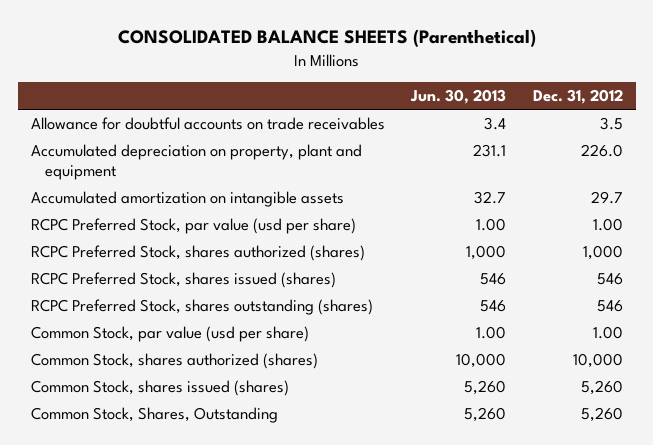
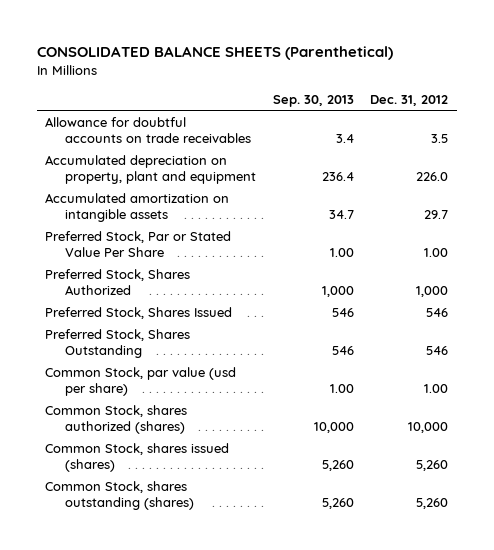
[410,89,507,105] Jun. 30, 2013 -> none
none -> [272,95,354,108] Sep. 30, 2013
[30,218,356,235] RCPC Preferred Stock, par value (usd per share) -> [45,230,232,257] Preferred Stock, Par or Stated Value Per Share
[30,245,365,262] RCPC Preferred Stock, shares authorized (shares) -> [45,268,191,295] Preferred Stock, Shares Authorized
[30,272,336,289] RCPC Preferred Stock, shares issued (shares) -> [45,306,233,319] Preferred Stock, Shares Issued
[30,299,373,316] RCPC Preferred Stock, shares outstanding (shares) -> [45,328,191,358] Preferred Stock, Shares Outstanding
[30,407,278,424] Common Stock, Shares, Outstanding -> [45,480,194,510] Common Stock, shares outstanding (shares)

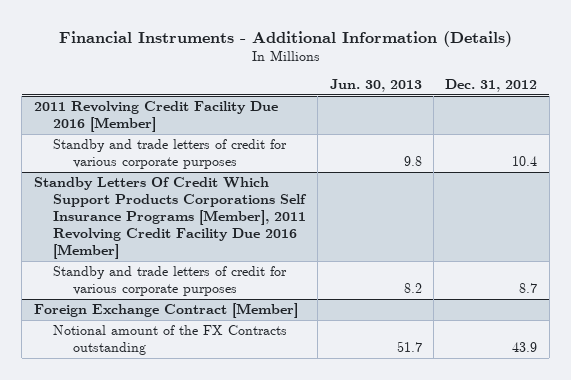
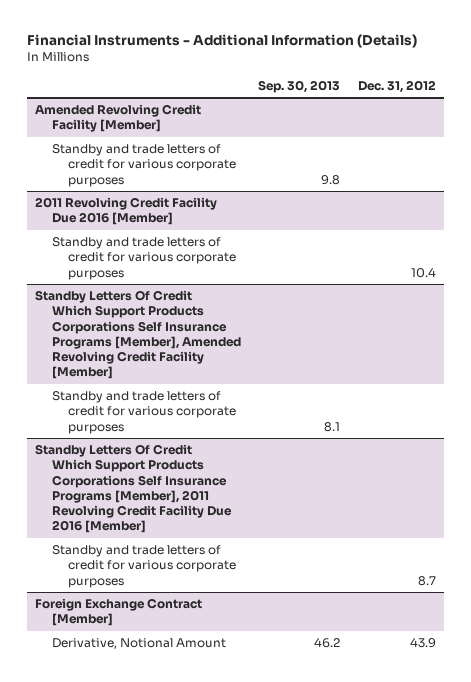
[329,79,422,93] Jun. 30, 2013 -> none
none -> [258,79,341,93] Sep. 30, 2013
none -> [35,104,202,133] Amended Revolving Credit Facility [Member]
none -> [51,144,236,187] Standby and trade letters of credit for various corporate purposes
none -> [35,290,241,379] Standby Letters Of Credit Which Support Products Corporations Self Insurance Programs [Member], Amended Revolving Credit Facility [Member]
none -> [51,391,236,434] Standby and trade letters of credit for various corporate purposes
[53,324,288,356] Notional amount of the FX Contracts outstanding -> [51,638,226,650] Derivative, Notional Amount

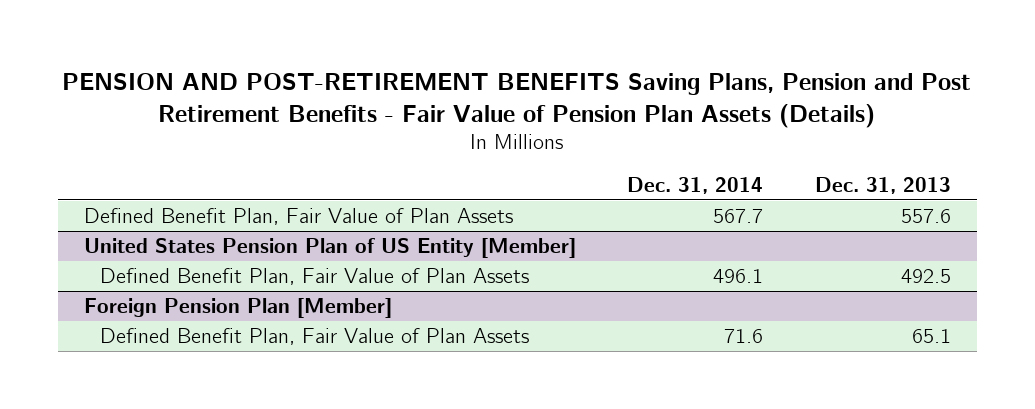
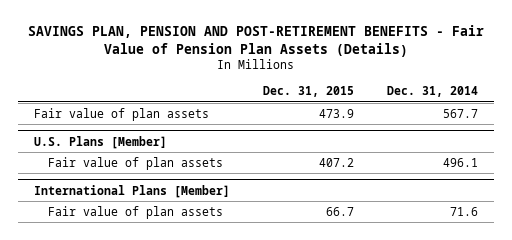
[62,72,972,128] PENSION AND POST-RETIREMENT BENEFITS Saving Plans, Pension and Post Retirement Benefits - Fair Value of Pension Plan Assets (Details) -> [27,24,484,57] SAVINGS PLAN, PENSION AND POST-RETIREMENT BENEFITS - Fair Value of Pension Plan Assets (Details)
[815,176,952,194] Dec. 31, 2013 -> none
none -> [262,86,354,98] Dec. 31, 2015
[83,207,513,225] Defined Benefit Plan, Fair Value of Plan Assets -> [34,107,210,121] Fair value of plan assets
[83,237,576,258] United States Pension Plan of US Entity [Member] -> [34,135,168,149] U.S. Plans [Member]
[100,267,530,285] Defined Benefit Plan, Fair Value of Plan Assets -> [48,156,224,170] Fair value of plan assets
[83,297,392,318] Foreign Pension Plan [Member] -> [34,184,231,198] International Plans [Member]
[100,327,530,345] Defined Benefit Plan, Fair Value of Plan Assets -> [48,205,224,219] Fair value of plan assets

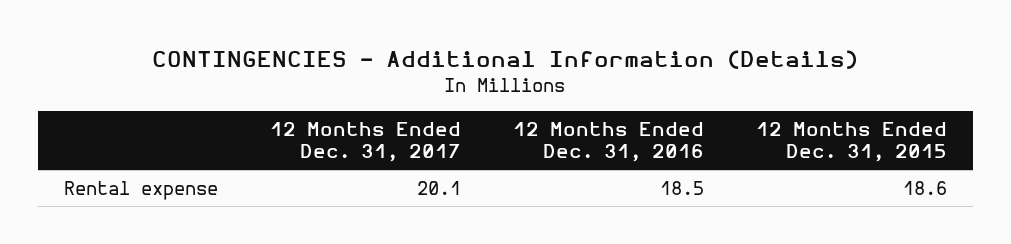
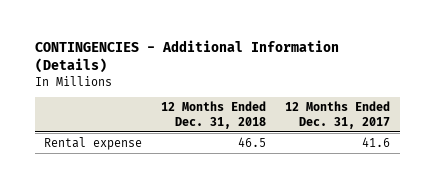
[512,121,704,163] 12 Months Ended Dec. 31, 2016 -> none
[755,121,947,163] 12 Months Ended Dec. 31, 2015 -> none
none -> [161,101,267,129] 12 Months Ended Dec. 31, 2018
[416,181,461,196] 20.1 -> [362,137,391,148] 41.6

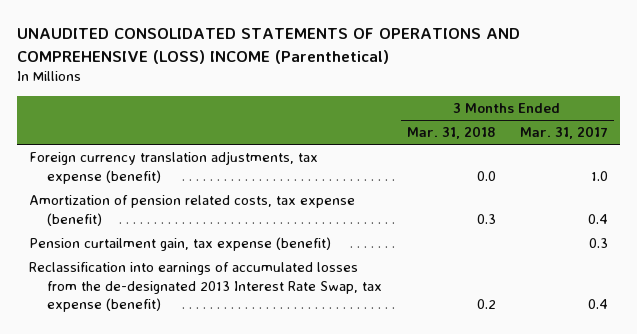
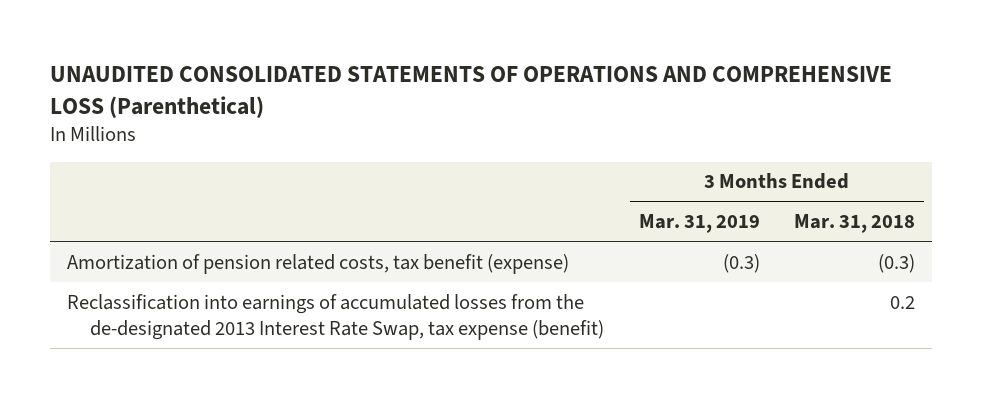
[17,28,521,64] UNAUDITED CONSOLIDATED STATEMENTS OF OPERATIONS AND COMPREHENSIVE (LOSS) INCOME (Parenthetical) -> [49,65,892,118] UNAUDITED CONSOLIDATED STATEMENTS OF OPERATIONS AND COMPREHENSIVE LOSS (Parenthetical)
[519,126,608,140] Mar. 31, 2017 -> none
none -> [638,214,760,234] Mar. 31, 2019
[29,151,319,184] Foreign currency translation adjustments, tax expense (benefit) -> none
[29,237,332,252] Pension curtailment gain, tax expense (benefit) -> none
[29,195,356,226] Amortization of pension related costs, tax expense (benefit) -> [67,253,570,274] Amortization of pension related costs, tax benefit (expense)
[476,213,496,224] 0.3 -> [877,253,915,273] (0.3)

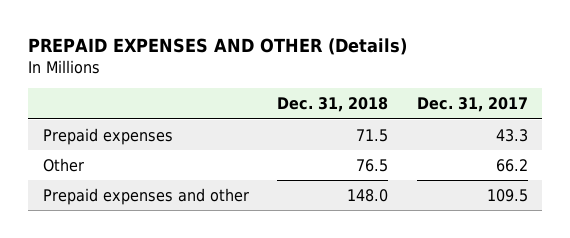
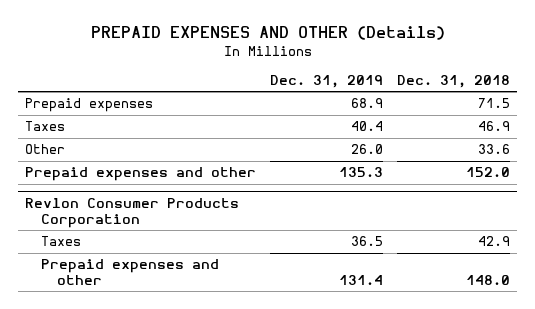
[416,97,528,113] Dec. 31, 2017 -> none
none -> [270,74,384,88] Dec. 31, 2019
none -> [25,121,66,132] Taxes
[356,158,389,172] 76.5 -> [478,144,511,155] 33.6
none -> [25,167,257,182] Prepaid expenses and other
none -> [25,198,240,228] Revlon Consumer Products Corporation
none -> [41,236,82,247] Taxes

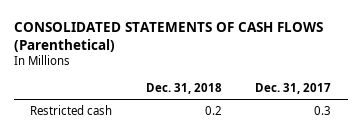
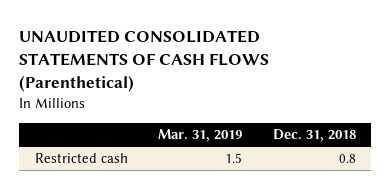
[13,21,323,52] CONSOLIDATED STATEMENTS OF CASH FLOWS (Parenthetical) -> [19,30,270,93] UNAUDITED CONSOLIDATED STATEMENTS OF CASH FLOWS (Parenthetical)
[255,83,332,95] Dec. 31, 2017 -> none
none -> [158,129,243,143] Mar. 31, 2019
[204,106,222,116] 0.2 -> [338,154,356,164] 0.8

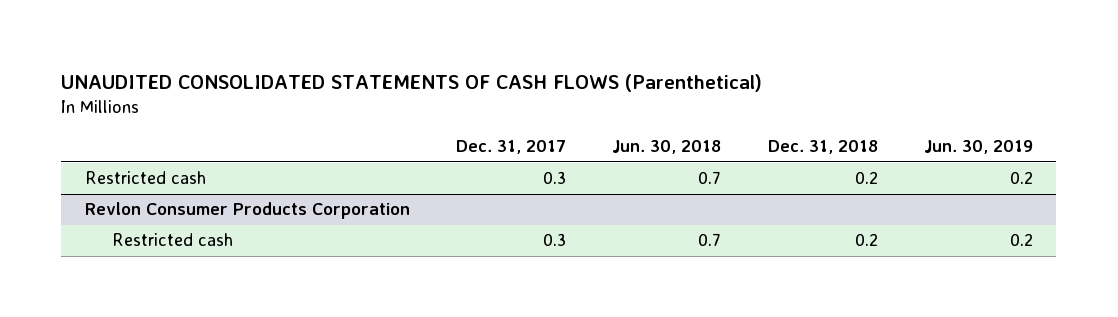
[158,129,243,143] Mar. 31, 2019 -> none
none -> [456,140,567,155] Dec. 31, 2017
none -> [612,140,722,155] Jun. 30, 2018
none -> [924,140,1034,155] Jun. 30, 2019
[338,154,356,164] 0.8 -> [854,171,878,185] 0.2
none -> [84,202,410,220] Revlon Consumer Products Corporation
none -> [112,233,234,247] Restricted cash

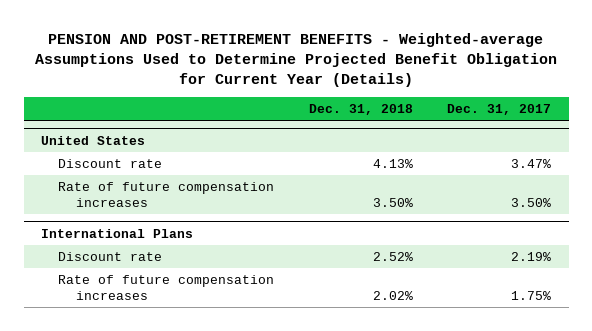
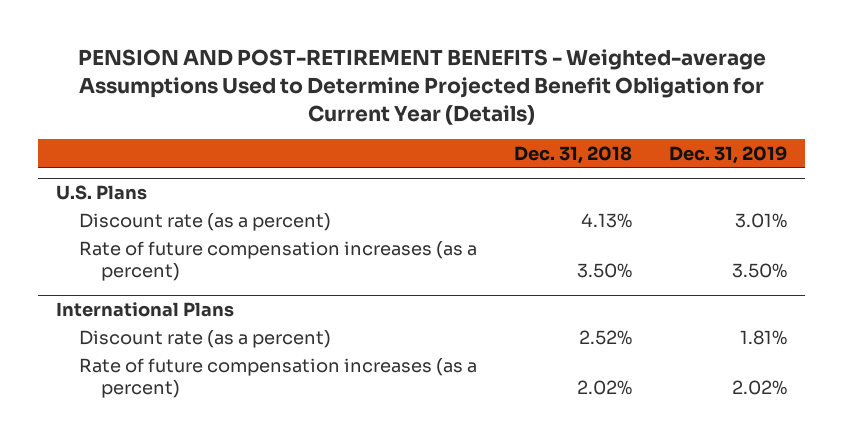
[447,104,552,116] Dec. 31, 2017 -> none
none -> [668,145,787,164] Dec. 31, 2019
[40,135,145,145] United States -> [56,185,148,201] U.S. Plans
[58,158,163,168] Discount rate -> [78,213,331,232] Discount rate (as a percent)
[58,181,275,207] Rate of future compensation increases -> [78,241,477,282] Rate of future compensation increases (as a percent)
[58,251,163,261] Discount rate -> [78,330,331,349] Discount rate (as a percent)
[58,274,275,300] Rate of future compensation increases -> [78,358,477,399] Rate of future compensation increases (as a percent)

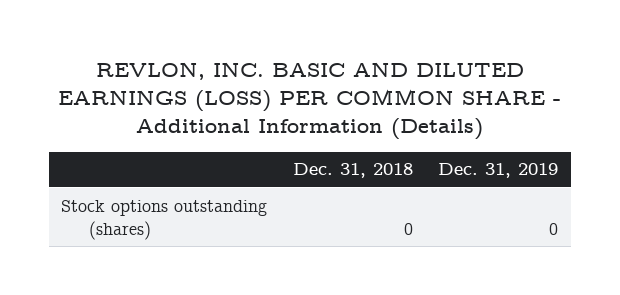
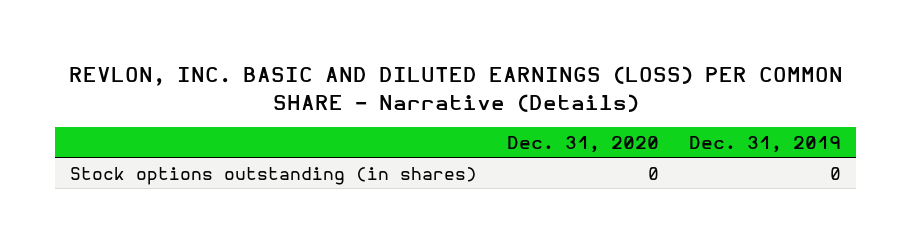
[57,61,561,141] REVLON, INC. BASIC AND DILUTED EARNINGS (LOSS) PER COMMON SHARE - Additional Information (Details) -> [68,66,843,112] REVLON, INC. BASIC AND DILUTED EARNINGS (LOSS) PER COMMON SHARE - Narrative (Details)
[292,163,413,179] Dec. 31, 2018 -> none
none -> [507,135,660,153] Dec. 31, 2020
[61,199,268,240] Stock options outstanding (shares) -> [70,166,478,185] Stock options outstanding (in shares)

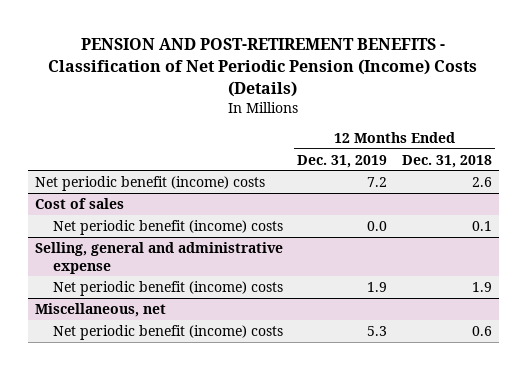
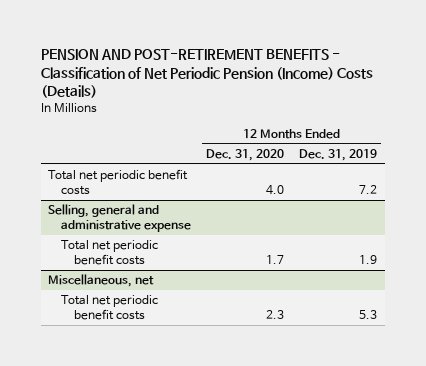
[401,154,492,168] Dec. 31, 2018 -> none
none -> [206,148,285,161] Dec. 31, 2020
[34,197,124,209] Cost of sales -> none
[53,219,284,235] Net periodic benefit (income) costs -> none
[34,175,265,191] Net periodic benefit (income) costs -> [48,169,189,196] Total net periodic benefit costs
[53,280,284,296] Net periodic benefit (income) costs -> [61,240,159,266] Total net periodic benefit costs
[53,324,284,340] Net periodic benefit (income) costs -> [61,295,159,321] Total net periodic benefit costs

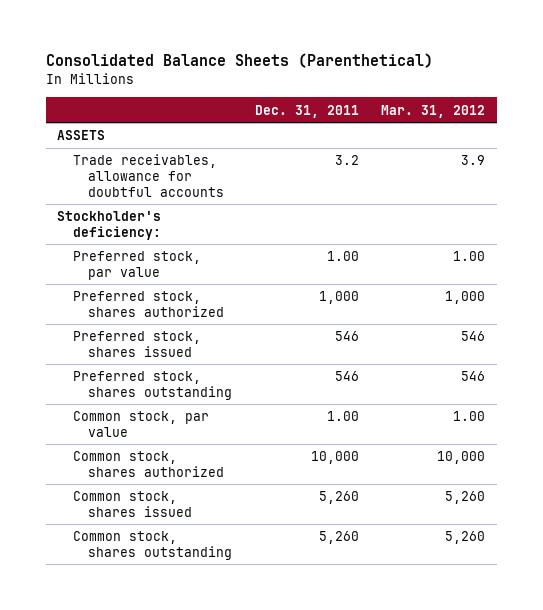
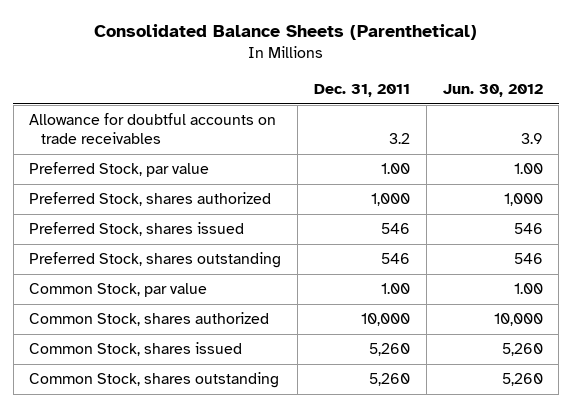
[381,104,486,118] Mar. 31, 2012 -> none
none -> [442,83,543,97] Jun. 30, 2012
[57,130,106,141] ASSETS -> none
[57,211,162,240] Stockholder's deficiency: -> none
[72,154,224,197] Trade receivables, allowance for doubtful accounts -> [29,113,277,145] Allowance for doubtful accounts on trade receivables
[72,251,201,280] Preferred stock, par value -> [29,162,210,178] Preferred Stock, par value
[72,291,224,317] Preferred stock, shares authorized -> [29,192,272,207] Preferred Stock, shares authorized
[72,331,201,357] Preferred stock, shares issued -> [29,222,245,237] Preferred Stock, shares issued
[72,371,232,400] Preferred stock, shares outstanding -> [29,252,282,269] Preferred Stock, shares outstanding
[72,411,209,437] Common stock, par value -> [29,283,208,298] Common Stock, par value
[72,451,224,477] Common stock, shares authorized -> [29,312,270,327] Common Stock, shares authorized
[72,491,192,517] Common stock, shares issued -> [29,342,243,357] Common Stock, shares issued
[72,531,232,560] Common stock, shares outstanding -> [29,372,280,389] Common Stock, shares outstanding

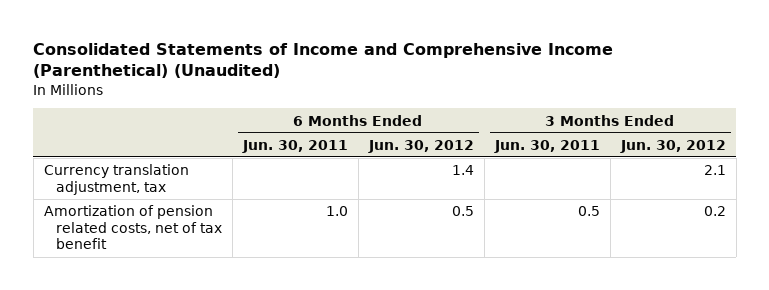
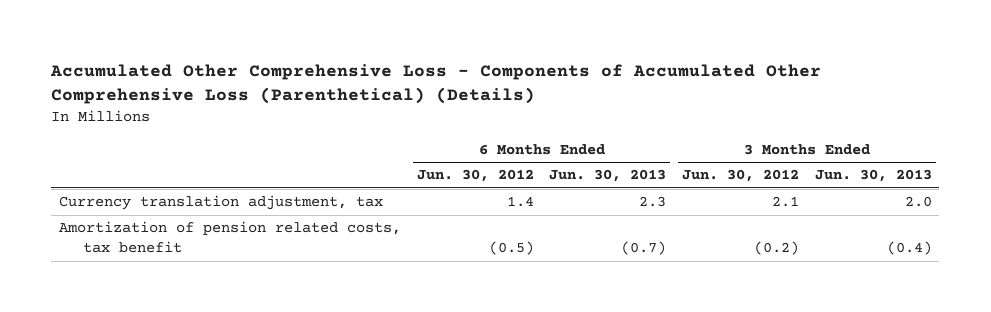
[33,42,614,79] Consolidated Statements of Income and Comprehensive Income (Parenthetical) (Unaudited) -> [50,63,822,104] Accumulated Other Comprehensive Loss - Components of Accumulated Other Comprehensive Loss (Parenthetical) (Details)
[241,139,348,153] Jun. 30, 2011 -> none
[493,139,600,153] Jun. 30, 2011 -> none
none -> [549,169,667,183] Jun. 30, 2013
none -> [814,169,932,183] Jun. 30, 2013
[43,205,223,250] Amortization of pension related costs, net of tax benefit -> [59,221,402,254] Amortization of pension related costs, tax benefit
[451,206,474,217] 0.5 -> [488,241,534,256] (0.5)
[703,206,726,217] 0.2 -> [754,241,800,256] (0.2)

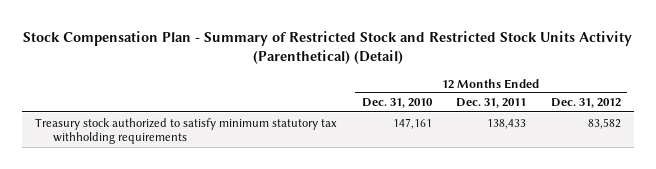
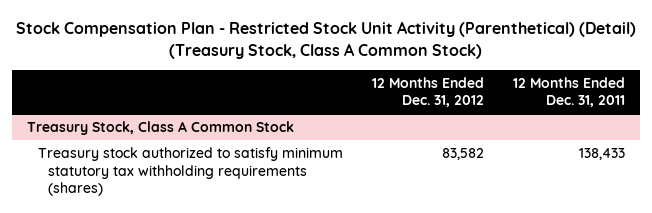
[22,30,632,65] Stock Compensation Plan - Summary of Restricted Stock and Restricted Stock Units Activity (Parenthetical) (Detail) -> [15,20,636,59] Stock Compensation Plan - Restricted Stock Unit Activity (Parenthetical) (Detail) (Treasury Stock, Class A Common Stock)
[361,98,433,109] Dec. 31, 2010 -> none
none -> [26,120,294,135] Treasury Stock, Class A Common Stock
[34,117,337,145] Treasury stock authorized to satisfy minimum statutory tax withholding requirements -> [37,146,343,197] Treasury stock authorized to satisfy minimum statutory tax withholding requirements (shares)

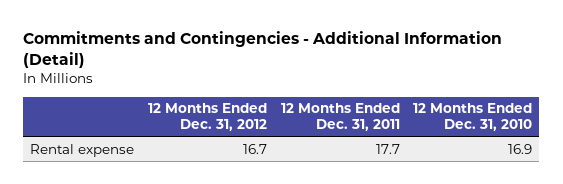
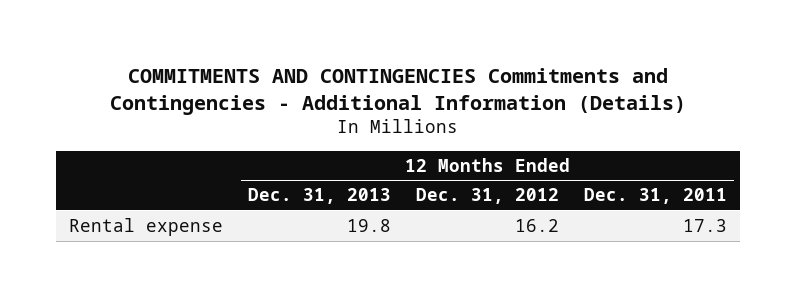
[23,31,503,69] Commitments and Contingencies - Additional Information (Detail) -> [109,67,686,115] COMMITMENTS AND CONTINGENCIES Commitments and Contingencies - Additional Information (Details)
[413,103,533,131] 12 Months Ended Dec. 31, 2010 -> none
none -> [247,188,391,205] Dec. 31, 2013
[242,143,267,154] 16.7 -> [515,219,560,233] 16.2
[375,143,400,154] 17.7 -> [683,219,728,233] 17.3

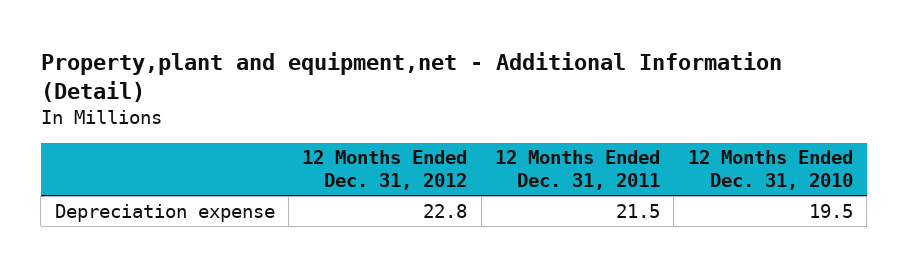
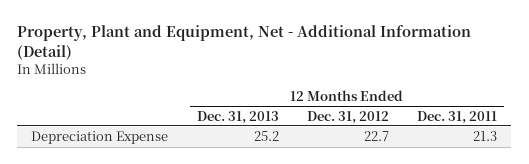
[40,51,782,102] Property,plant and equipment,net - Additional Information (Detail) -> [17,25,472,60] Property, Plant and Equipment, Net - Additional Information (Detail)
[687,150,853,190] 12 Months Ended Dec. 31, 2010 -> none
none -> [196,110,279,124] Dec. 31, 2013
[54,203,275,222] Depreciation expense -> [31,131,169,145] Depreciation Expense
[423,203,468,218] 22.8 -> [364,131,390,142] 22.7
[616,203,661,218] 21.5 -> [473,131,498,142] 21.3

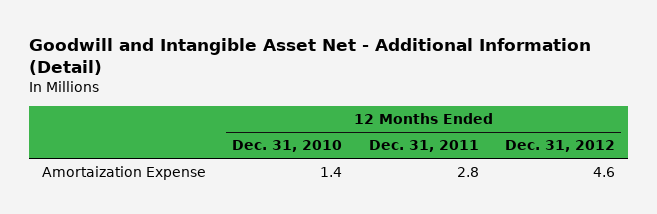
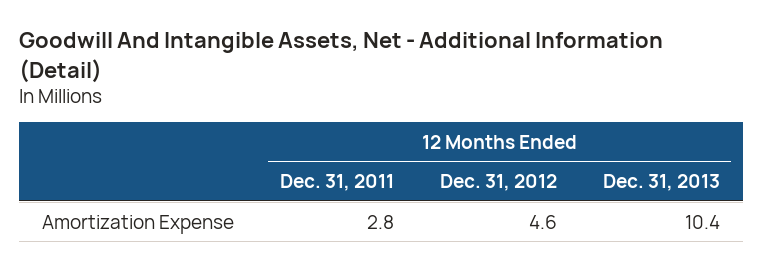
[28,37,591,75] Goodwill and Intangible Asset Net - Additional Information (Detail) -> [18,32,663,83] Goodwill And Intangible Assets, Net - Additional Information (Detail)
[232,140,343,153] Dec. 31, 2010 -> none
none -> [602,174,720,192] Dec. 31, 2013
[42,166,207,181] Amortaization Expense -> [41,214,234,234] Amortization Expense

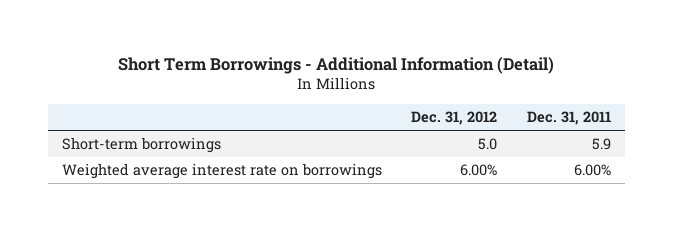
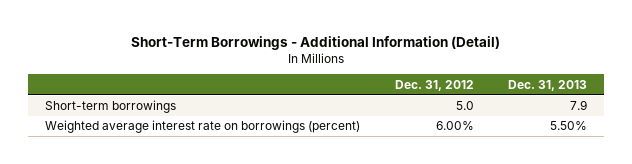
[118,56,555,74] Short Term Borrowings - Additional Information (Detail) -> [131,35,501,50] Short-Term Borrowings - Additional Information (Detail)
[526,110,611,125] Dec. 31, 2011 -> none
none -> [507,79,587,91] Dec. 31, 2013
[62,163,383,180] Weighted average interest rate on borrowings -> [45,120,361,134] Weighted average interest rate on borrowings (percent)

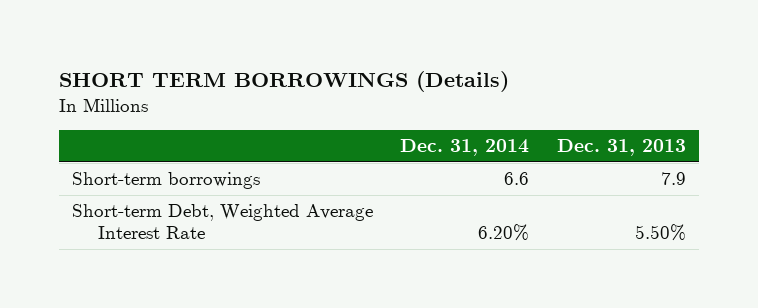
[131,35,501,50] Short-Term Borrowings - Additional Information (Detail) -> [58,70,509,92] SHORT TERM BORROWINGS (Details)
[394,79,474,91] Dec. 31, 2012 -> none
none -> [400,139,530,157] Dec. 31, 2014
[45,120,361,134] Weighted average interest rate on borrowings (percent) -> [72,204,374,240] Short-term Debt, Weighted Average Interest Rate

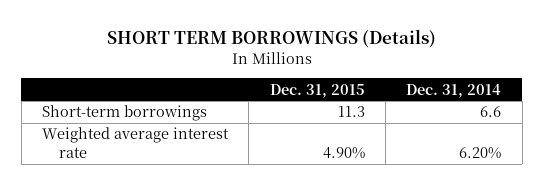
[556,139,686,157] Dec. 31, 2013 -> none
none -> [269,83,365,98] Dec. 31, 2015
[72,204,374,240] Short-term Debt, Weighted Average Interest Rate -> [41,127,229,158] Weighted average interest rate

